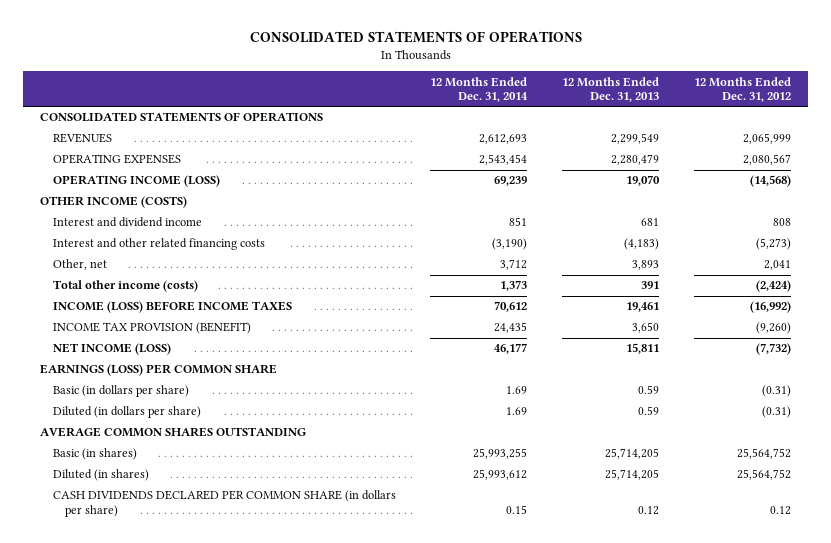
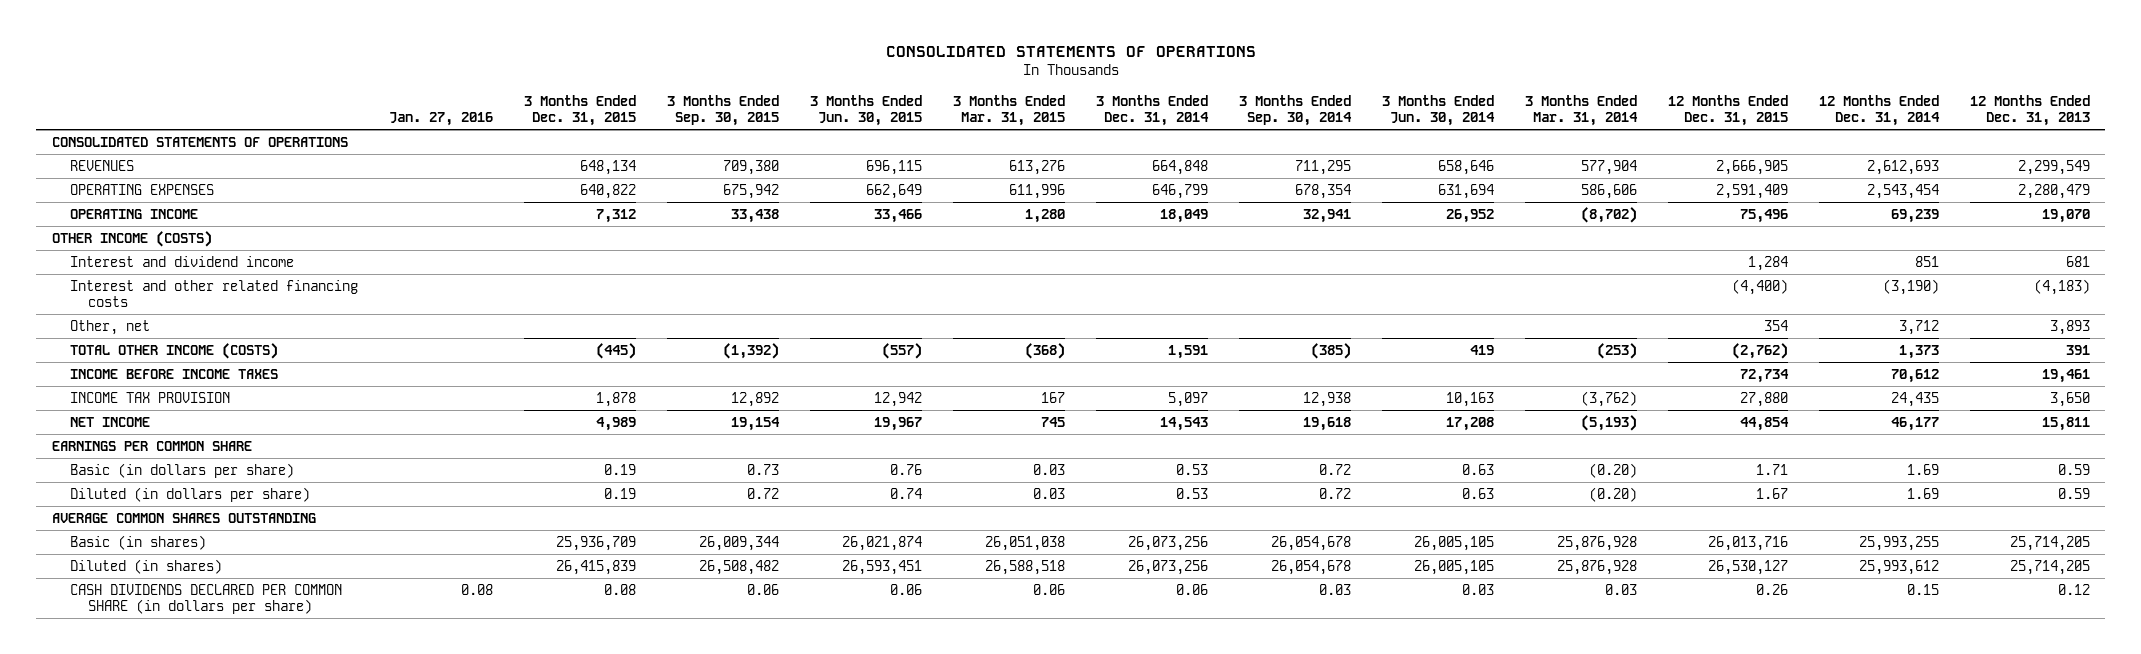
[693,76,791,103] 12 Months Ended Dec. 31, 2012 -> none
none -> [388,112,493,127] Jan. 27, 2016
none -> [523,94,636,127] 3 Months Ended Dec. 31, 2015
none -> [666,94,779,127] 3 Months Ended Sep. 30, 2015
none -> [809,94,922,127] 3 Months Ended Jun. 30, 2015
none -> [952,94,1065,127] 3 Months Ended Mar. 31, 2015
none -> [1095,94,1209,127] 3 Months Ended Dec. 31, 2014
none -> [1238,94,1352,127] 3 Months Ended Sep. 30, 2014
none -> [1381,94,1495,127] 3 Months Ended Jun. 30, 2014
none -> [1524,94,1638,127] 3 Months Ended Mar. 31, 2014
none -> [1667,94,1788,127] 12 Months Ended Dec. 31, 2015
[52,175,220,188] OPERATING INCOME (LOSS) -> [69,208,198,219] OPERATING INCOME
[52,280,198,293] Total other income (costs) -> [69,342,278,359] TOTAL OTHER INCOME (COSTS)
[52,301,292,314] INCOME (LOSS) BEFORE INCOME TAXES -> [69,368,278,379] INCOME BEFORE INCOME TAXES
[52,322,251,335] INCOME TAX PROVISION (BENEFIT) -> [69,391,230,403] INCOME TAX PROVISION
[52,343,171,356] NET INCOME (LOSS) -> [69,416,150,427] NET INCOME
[40,364,278,377] EARNINGS (LOSS) PER COMMON SHARE -> [51,440,252,451] EARNINGS PER COMMON SHARE

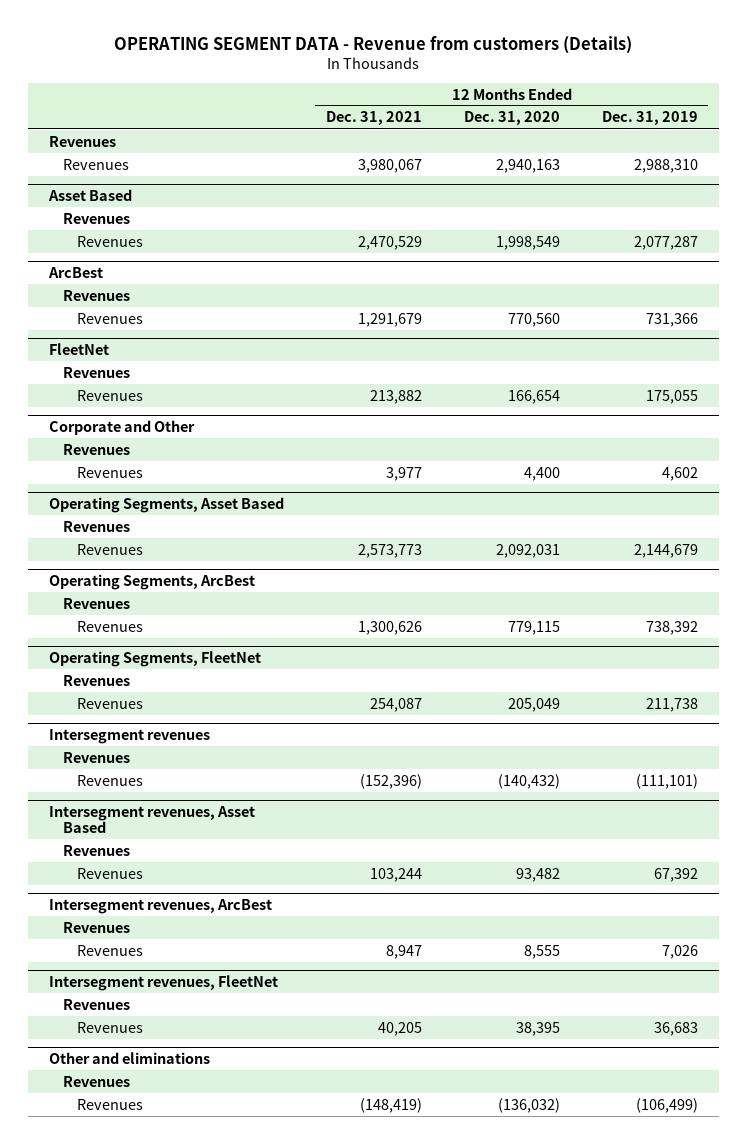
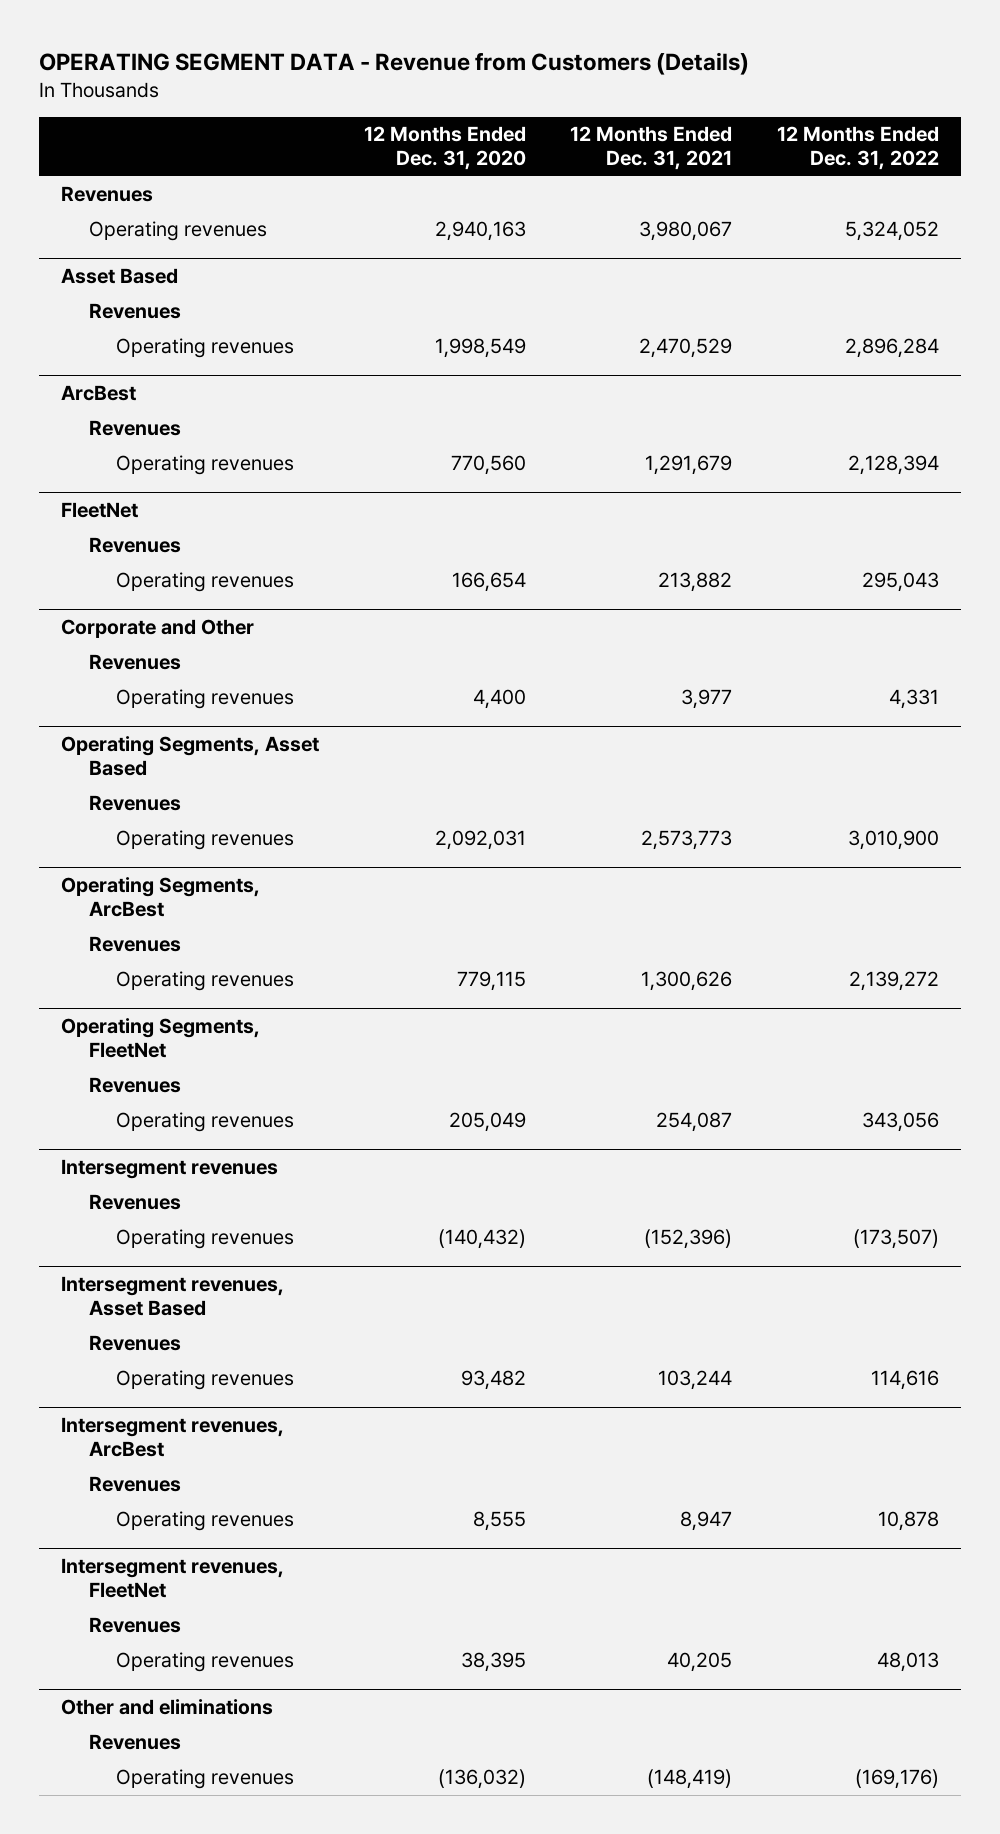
[114,35,633,54] OPERATING SEGMENT DATA - Revenue from customers (Details) -> [38,52,749,76] OPERATING SEGMENT DATA - Revenue from Customers (Details)
[601,111,698,126] Dec. 31, 2019 -> none
none -> [776,126,939,171] 12 Months Ended Dec. 31, 2022
[63,158,130,170] Revenues -> [88,221,267,242] Operating revenues
[77,235,144,247] Revenues -> [116,338,295,359] Operating revenues
[77,312,144,324] Revenues -> [116,455,295,476] Operating revenues
[77,389,144,401] Revenues -> [116,572,295,593] Operating revenues
[77,466,144,478] Revenues -> [116,689,295,710] Operating revenues
[77,543,144,555] Revenues -> [116,830,295,851] Operating revenues
[77,620,144,632] Revenues -> [116,971,295,992] Operating revenues
[77,697,144,709] Revenues -> [116,1112,295,1133] Operating revenues
[77,774,144,786] Revenues -> [116,1229,295,1250] Operating revenues
[77,867,144,879] Revenues -> [116,1370,295,1391] Operating revenues
[77,944,144,956] Revenues -> [116,1511,295,1532] Operating revenues
[77,1021,144,1033] Revenues -> [116,1652,295,1673] Operating revenues
[77,1098,144,1110] Revenues -> [116,1769,295,1790] Operating revenues

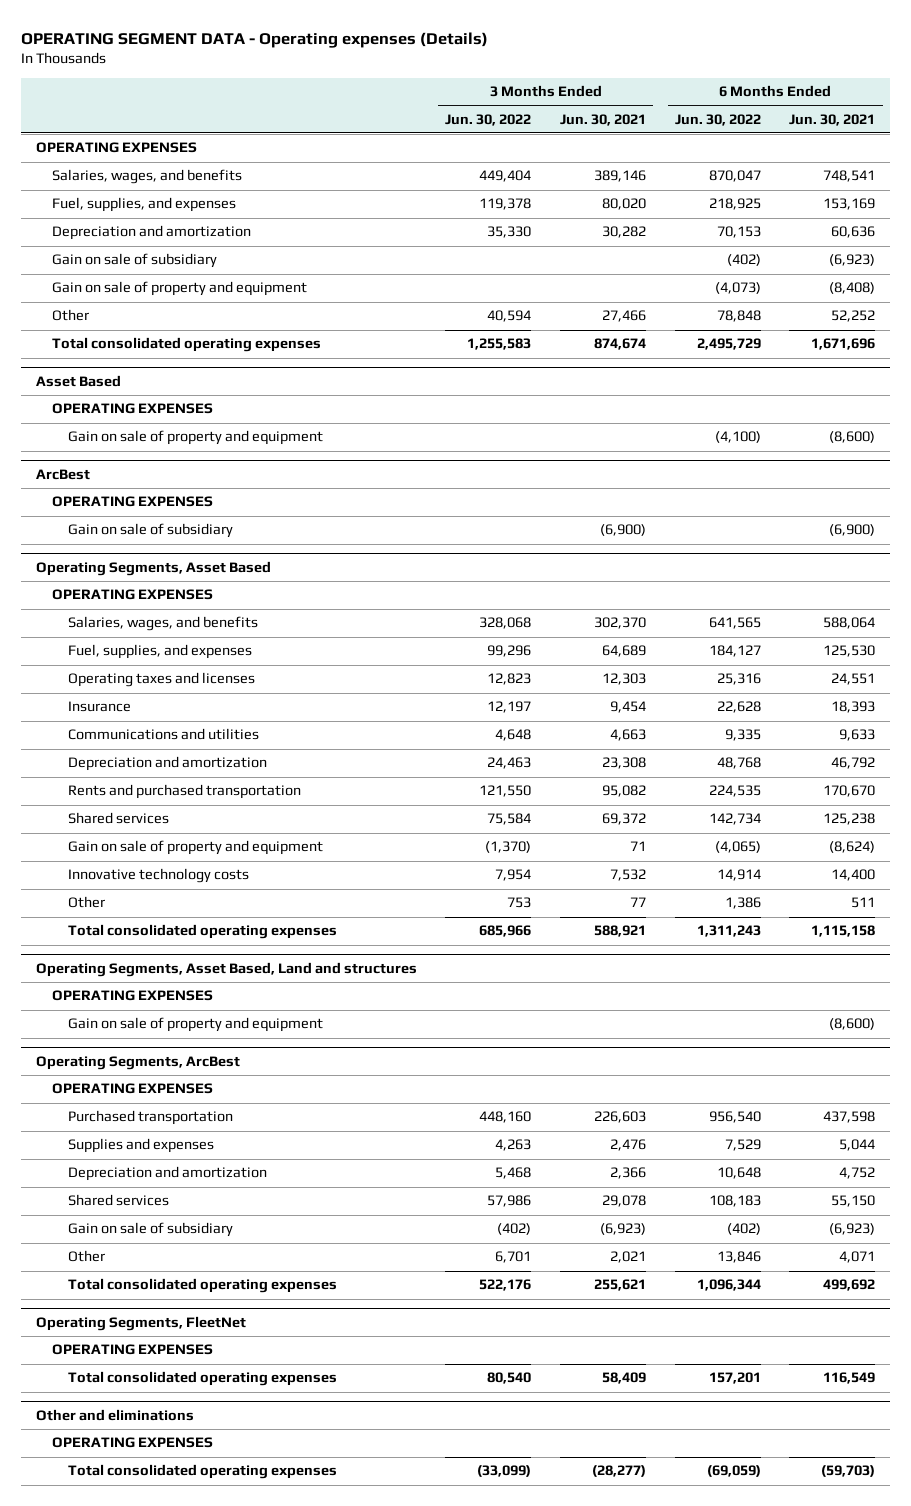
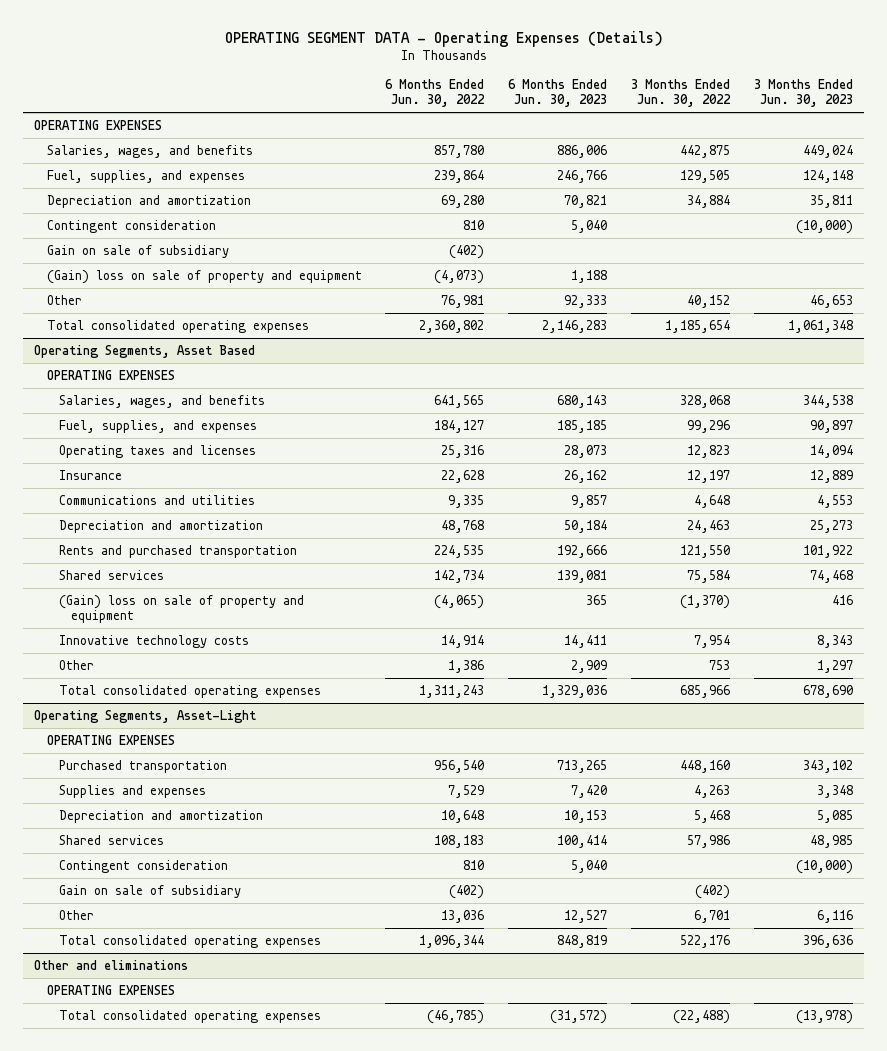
[21,31,489,48] OPERATING SEGMENT DATA - Operating expenses (Details) -> [224,30,663,47] OPERATING SEGMENT DATA - Operating Expenses (Details)
[560,113,647,126] Jun. 30, 2021 -> none
[789,113,876,126] Jun. 30, 2021 -> none
none -> [508,79,608,108] 6 Months Ended Jun. 30, 2023
none -> [753,79,853,108] 3 Months Ended Jun. 30, 2023
[479,170,532,183] 449,404 -> [679,144,730,158] 442,875
[708,170,761,183] 870,047 -> [434,144,485,158] 857,780
[479,198,532,211] 119,378 -> [679,169,730,183] 129,505
[708,198,761,211] 218,925 -> [434,169,485,183] 239,864
[487,226,532,239] 35,330 -> [686,194,730,208] 34,884
[716,226,761,239] 70,153 -> [441,194,485,208] 69,280
none -> [46,219,216,233] Contingent consideration
[35,374,121,387] Asset Based -> none
[51,403,213,415] OPERATING EXPENSES -> none
[67,430,323,446] Gain on sale of property and equipment -> none
[35,468,90,480] ArcBest -> none
[51,496,213,508] OPERATING EXPENSES -> none
[67,523,233,539] Gain on sale of subsidiary -> none
[51,281,307,297] Gain on sale of property and equipment -> [46,269,362,284] (Gain) loss on sale of property and equipment
[487,310,532,323] 40,594 -> [686,294,730,308] 40,152
[716,310,761,323] 78,848 -> [441,294,485,308] 76,981
[467,338,532,351] 1,255,583 -> [664,319,730,333] 1,185,654
[696,338,761,351] 2,495,729 -> [419,319,485,333] 2,360,802
[67,840,323,856] Gain on sale of property and equipment -> [58,594,304,623] (Gain) loss on sale of property and equipment
[35,961,417,977] Operating Segments, Asset Based, Land and structures -> none
[51,990,213,1002] OPERATING EXPENSES -> none
[67,1017,323,1033] Gain on sale of property and equipment -> none
[35,1055,240,1070] Operating Segments, ArcBest -> none
none -> [34,709,257,723] Operating Segments, Asset-Light
none -> [58,859,228,873] Contingent consideration
[716,1251,761,1264] 13,846 -> [441,909,485,923] 13,036
[35,1315,246,1331] Operating Segments, FleetNet -> none
[51,1344,213,1356] OPERATING EXPENSES -> none
[67,1371,337,1387] Total consolidated operating expenses -> none
[477,1465,532,1478] (33,099) -> [672,1009,730,1024] (22,488)
[706,1465,761,1478] (69,059) -> [427,1009,485,1024] (46,785)

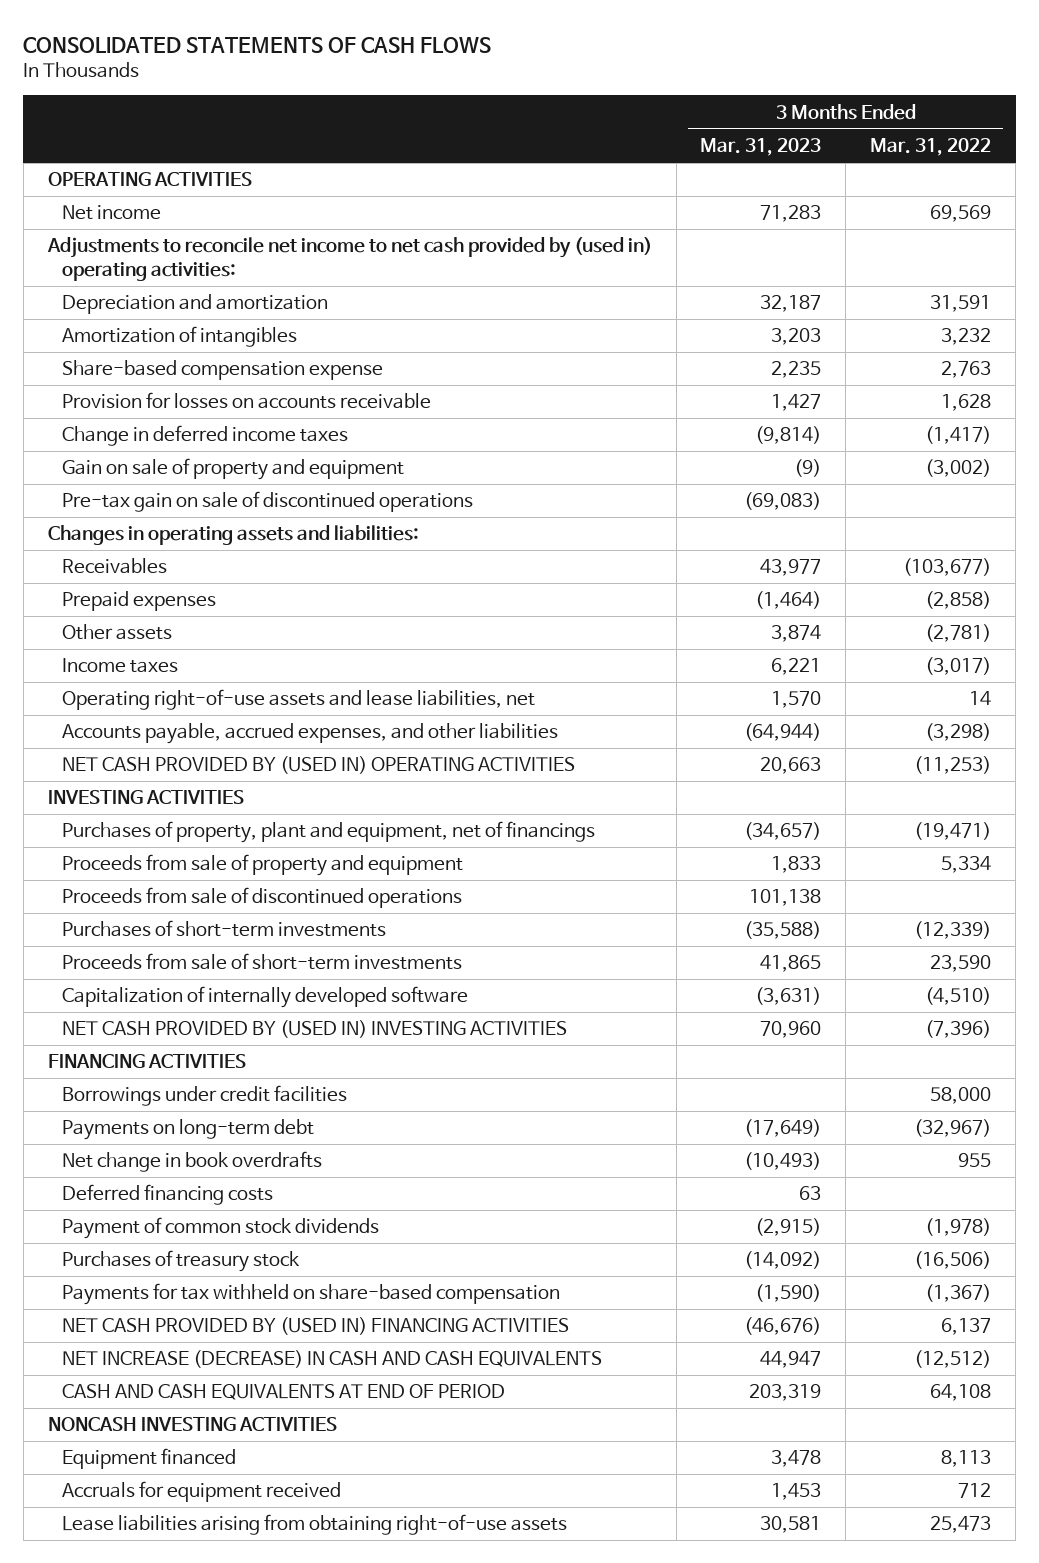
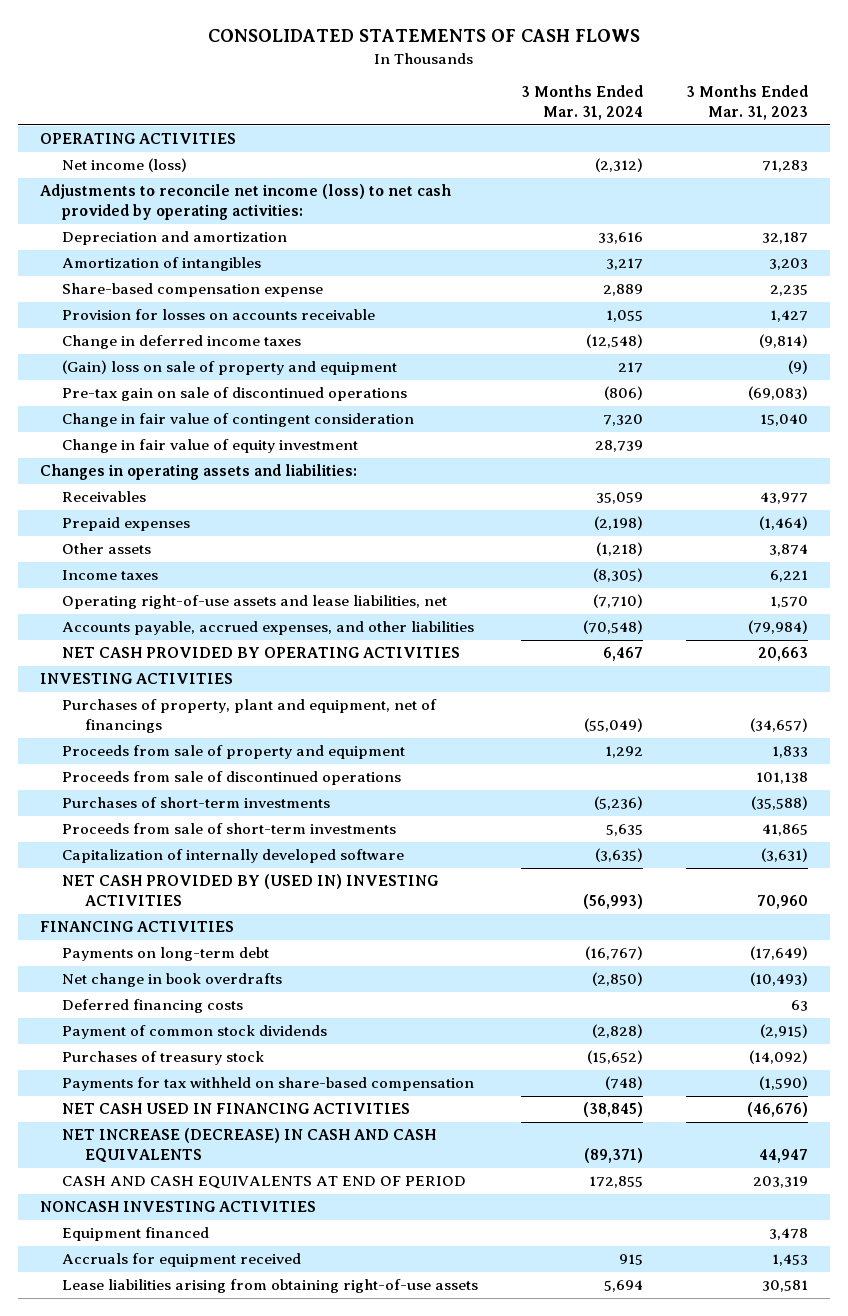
[870,137,992,156] Mar. 31, 2022 -> none
none -> [521,85,644,121] 3 Months Ended Mar. 31, 2024
[61,205,161,221] Net income -> [62,158,188,173] Net income (loss)
[46,237,652,281] Adjustments to reconcile net income to net cash provided by (used in) operating activities: -> [39,184,451,221] Adjustments to reconcile net income (loss) to net cash provided by operating activities:
[61,458,404,481] Gain on sale of property and equipment -> [62,360,398,376] (Gain) loss on sale of property and equipment
none -> [62,413,415,428] Change in fair value of contingent consideration
none -> [62,439,359,454] Change in fair value of equity investment
[744,723,822,742] (64,944) -> [748,620,809,635] (79,984)
[61,756,575,775] NET CASH PROVIDED BY (USED IN) OPERATING ACTIVITIES -> [62,647,461,659] NET CASH PROVIDED BY OPERATING ACTIVITIES
[61,1085,347,1107] Borrowings under credit facilities -> none
[61,1317,569,1336] NET CASH PROVIDED BY (USED IN) FINANCING ACTIVITIES -> [62,1103,411,1115] NET CASH USED IN FINANCING ACTIVITIES

